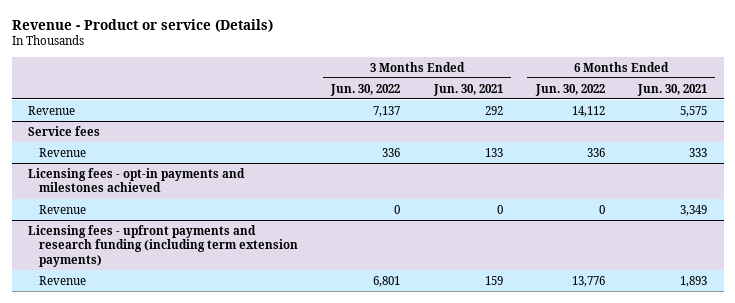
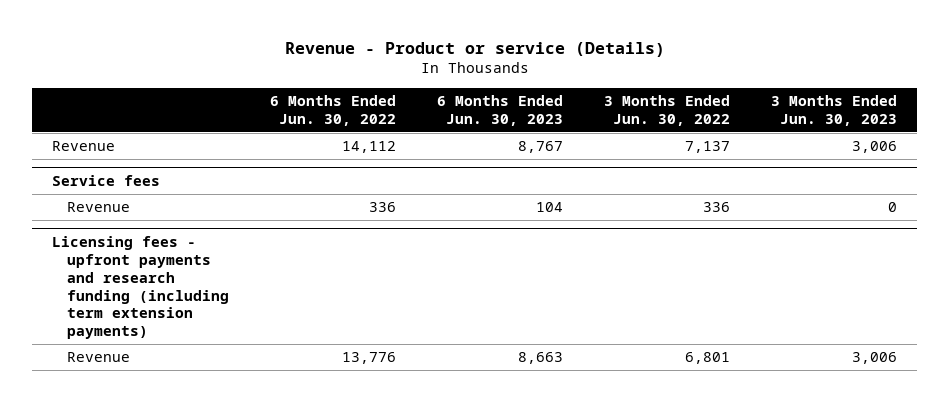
[432,83,503,96] Jun. 30, 2021 -> none
[636,83,707,96] Jun. 30, 2021 -> none
none -> [436,94,563,126] 6 Months Ended Jun. 30, 2023
none -> [770,94,897,126] 3 Months Ended Jun. 30, 2023
[28,167,246,193] Licensing fees - opt-in payments and milestones achieved -> none
[39,204,87,214] Revenue -> none

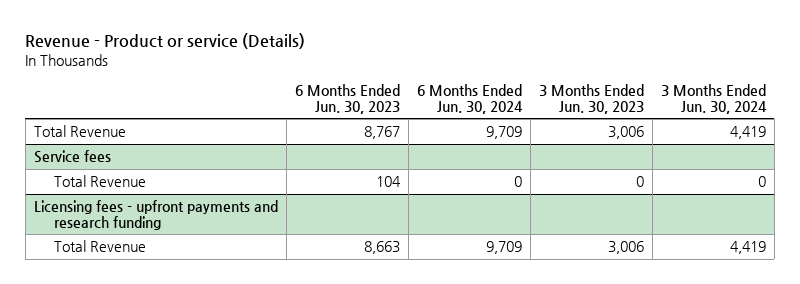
[269,94,396,126] 6 Months Ended Jun. 30, 2022 -> none
[603,94,730,126] 3 Months Ended Jun. 30, 2022 -> none
none -> [416,84,523,114] 6 Months Ended Jun. 30, 2024
none -> [660,84,767,114] 3 Months Ended Jun. 30, 2024
[52,141,116,152] Revenue -> [33,125,126,138] Total Revenue
[66,202,130,213] Revenue -> [53,175,146,188] Total Revenue
[52,236,229,340] Licensing fees - upfront payments and research funding (including term extension payments) -> [33,200,278,230] Licensing fees - upfront payments and research funding
[66,352,130,363] Revenue -> [53,240,146,253] Total Revenue

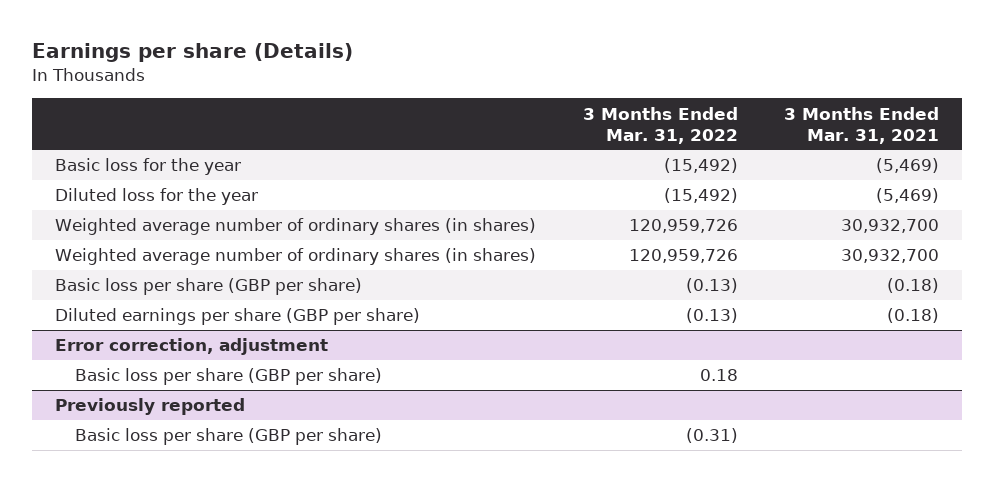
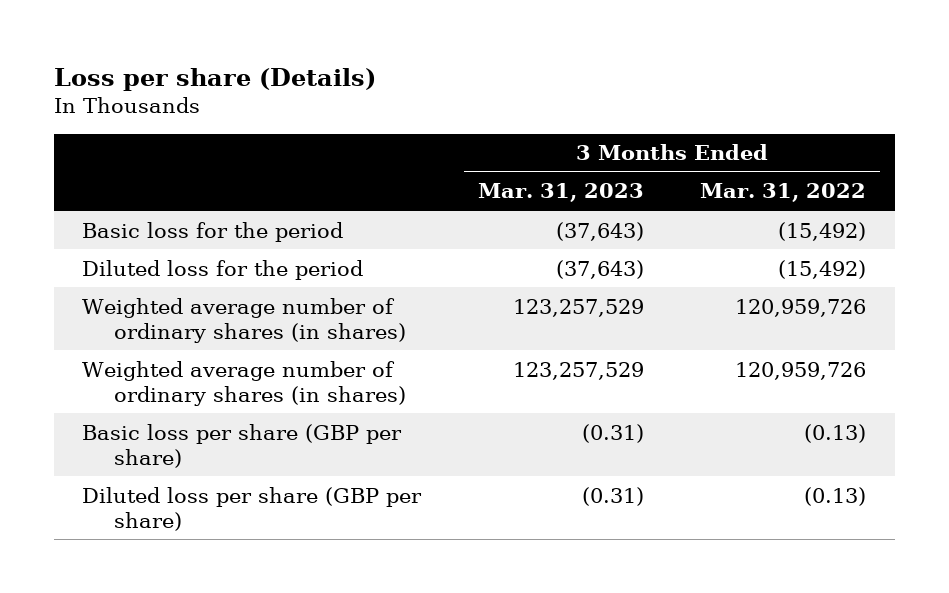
[31,43,353,63] Earnings per share (Details) -> [54,67,377,91] Loss per share (Details)
[784,106,940,144] 3 Months Ended Mar. 31, 2021 -> none
none -> [477,183,644,203] Mar. 31, 2023
[55,158,242,176] Basic loss for the year -> [82,221,344,242] Basic loss for the period
[55,188,259,206] Diluted loss for the year -> [82,259,364,280] Diluted loss for the period
[55,338,329,356] Error correction, adjustment -> none
[75,368,383,386] Basic loss per share (GBP per share) -> none
[55,398,246,416] Previously reported -> none
[75,428,383,446] Basic loss per share (GBP per share) -> none
[55,308,421,326] Diluted earnings per share (GBP per share) -> [82,486,423,531] Diluted loss per share (GBP per share)

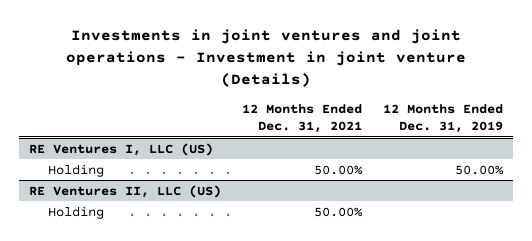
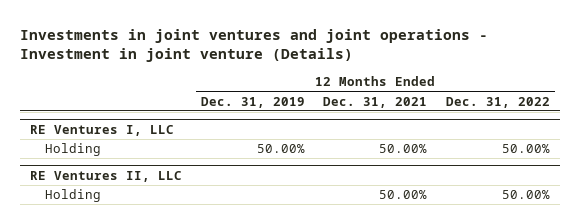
none -> [446,96,551,108] Dec. 31, 2022
[29,142,214,156] RE Ventures I, LLC (US) -> [29,125,174,137] RE Ventures I, LLC
[29,184,222,198] RE Ventures II, LLC (US) -> [29,171,182,183] RE Ventures II, LLC

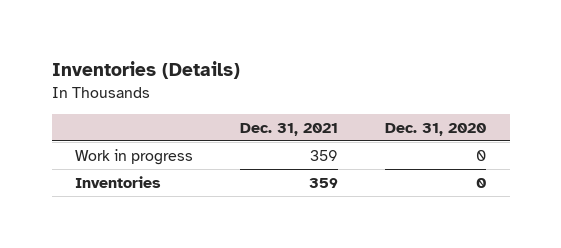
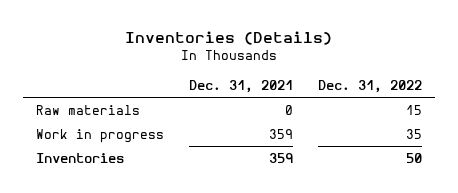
[385,122,487,136] Dec. 31, 2020 -> none
none -> [317,79,422,93] Dec. 31, 2022
none -> [35,105,140,116] Raw materials

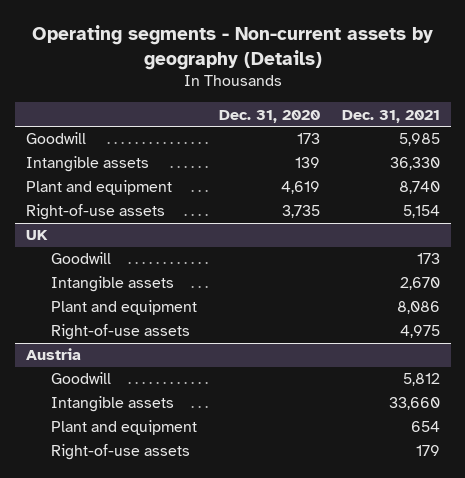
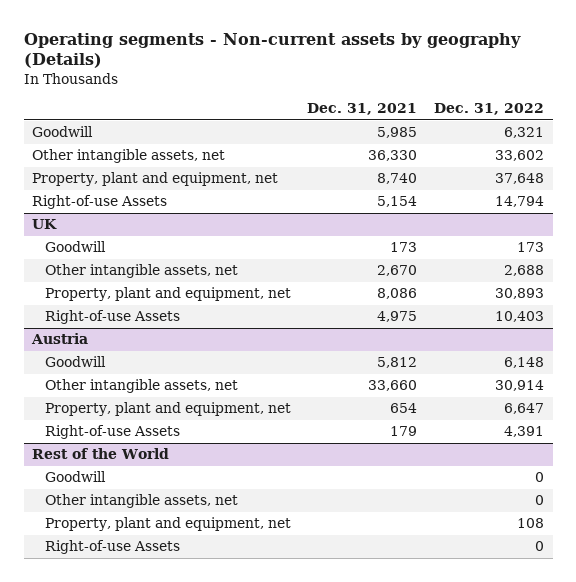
[218,109,320,123] Dec. 31, 2020 -> none
none -> [434,103,545,116] Dec. 31, 2022
[25,156,149,173] Intangible assets -> [32,149,226,164] Other intangible assets, net
[25,180,172,196] Plant and equipment -> [32,172,279,187] Property, plant and equipment, net
[25,204,165,221] Right-of-use assets -> [32,195,168,210] Right-of-use Assets
[51,276,175,293] Intangible assets -> [44,264,238,279] Other intangible assets, net
[51,300,198,316] Plant and equipment -> [44,287,291,302] Property, plant and equipment, net
[51,324,191,341] Right-of-use assets -> [44,310,180,325] Right-of-use Assets
[51,396,175,413] Intangible assets -> [44,379,238,394] Other intangible assets, net
[51,420,198,436] Plant and equipment -> [44,402,291,417] Property, plant and equipment, net
[51,444,191,461] Right-of-use assets -> [44,425,180,440] Right-of-use Assets
none -> [32,448,170,460] Rest of the World
none -> [44,471,106,483] Goodwill
none -> [44,494,238,509] Other intangible assets, net
none -> [44,517,291,532] Property, plant and equipment, net
none -> [44,540,180,555] Right-of-use Assets

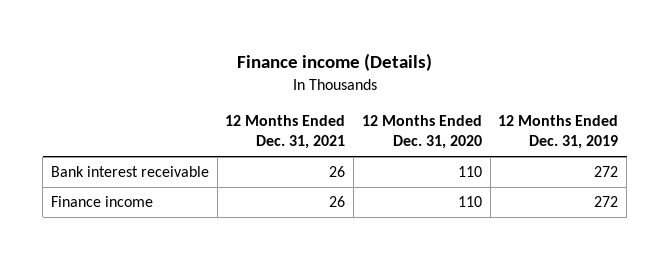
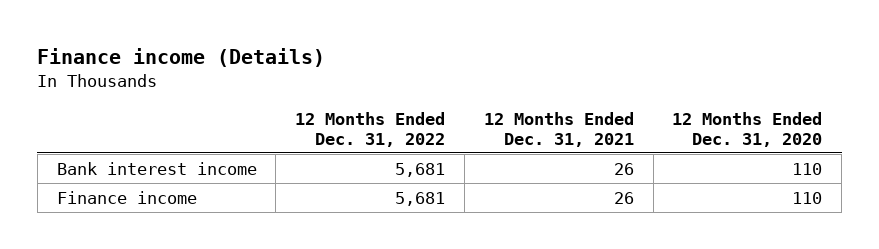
[498,115,619,150] 12 Months Ended Dec. 31, 2019 -> none
none -> [295,111,446,147] 12 Months Ended Dec. 31, 2022
[50,166,209,178] Bank interest receivable -> [56,161,257,175] Bank interest income

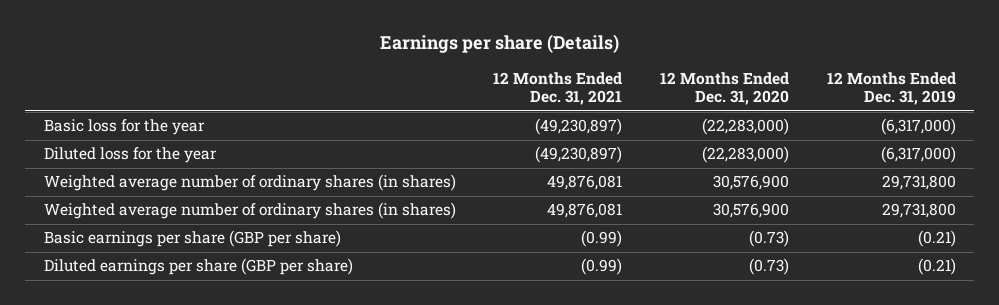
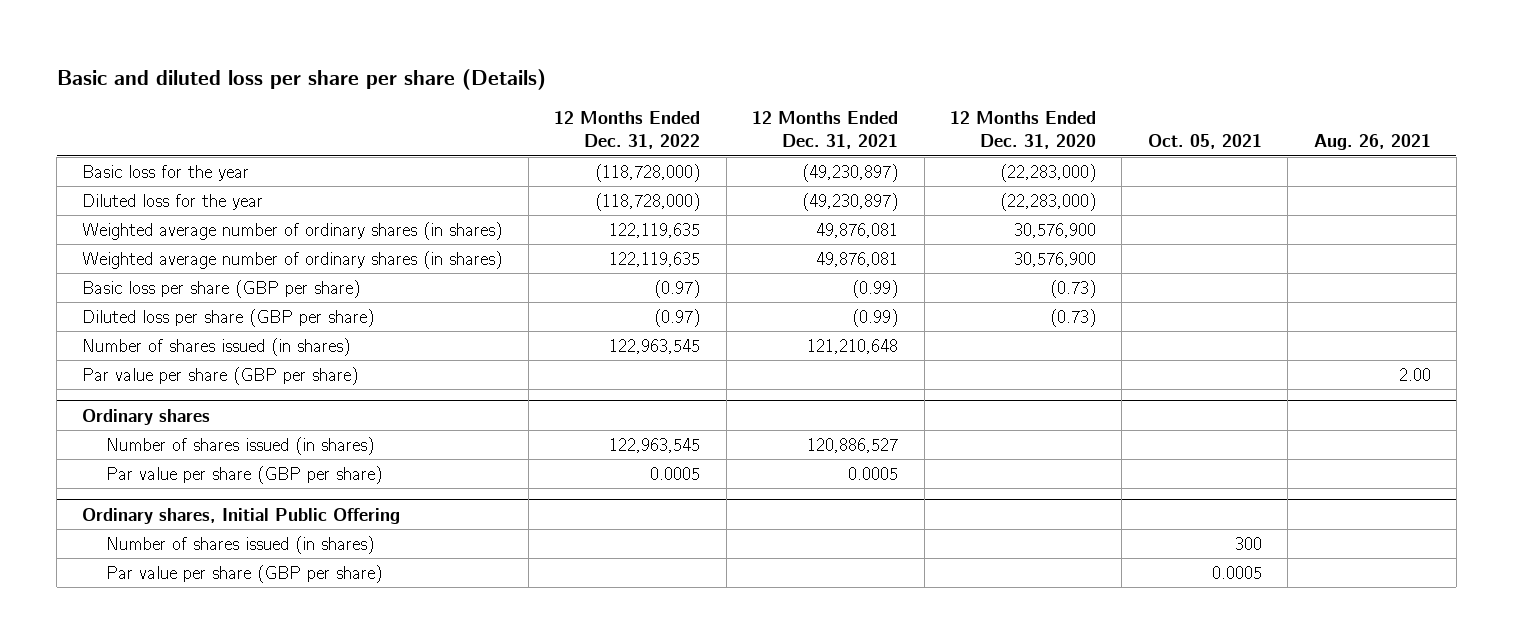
[379,33,619,53] Earnings per share (Details) -> [56,68,546,90] Basic and diluted loss per share per share (Details)
[826,72,956,106] 12 Months Ended Dec. 31, 2019 -> none
none -> [554,110,701,150] 12 Months Ended Dec. 31, 2022
none -> [1147,134,1262,150] Oct. 05, 2021
none -> [1313,134,1431,151] Aug. 26, 2021
[43,230,341,248] Basic earnings per share (GBP per share) -> [82,280,361,299] Basic loss per share (GBP per share)
[43,258,353,276] Diluted earnings per share (GBP per share) -> [82,309,375,328] Diluted loss per share (GBP per share)
none -> [82,338,351,357] Number of shares issued (in shares)
none -> [82,367,359,386] Par value per share (GBP per share)
none -> [82,408,211,425] Ordinary shares
none -> [105,437,374,456] Number of shares issued (in shares)
none -> [105,466,382,485] Par value per share (GBP per share)
none -> [82,507,401,524] Ordinary shares, Initial Public Offering
none -> [105,536,374,555] Number of shares issued (in shares)
none -> [105,565,382,584] Par value per share (GBP per share)

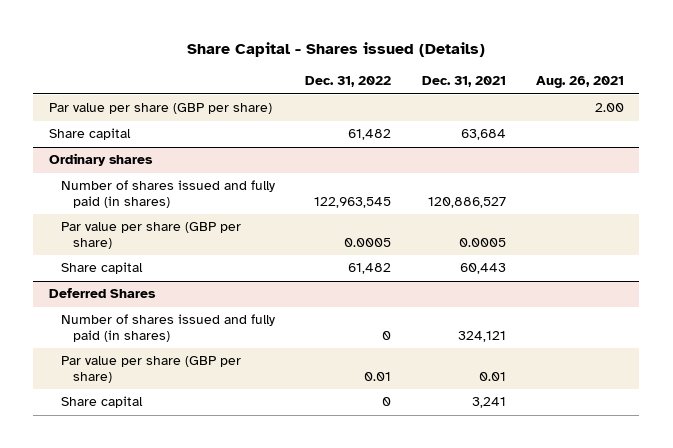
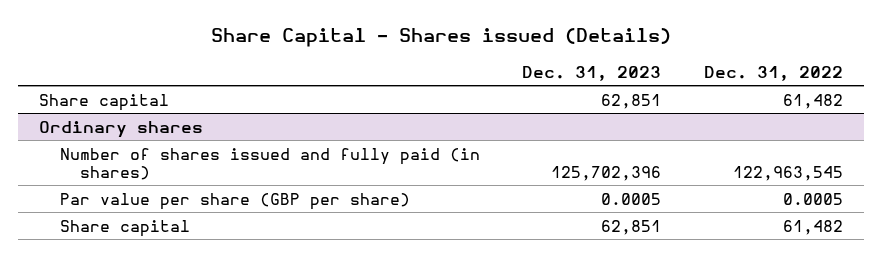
[421,76,506,88] Dec. 31, 2021 -> none
[535,76,624,89] Aug. 26, 2021 -> none
none -> [522,65,662,81] Dec. 31, 2023
[48,103,272,115] Par value per share (GBP per share) -> none
[48,288,156,299] Deferred Shares -> none
[60,314,275,343] Number of shares issued and fully paid (in shares) -> none
[60,356,241,384] Par value per share (GBP per share) -> none
[60,396,143,409] Share capital -> none

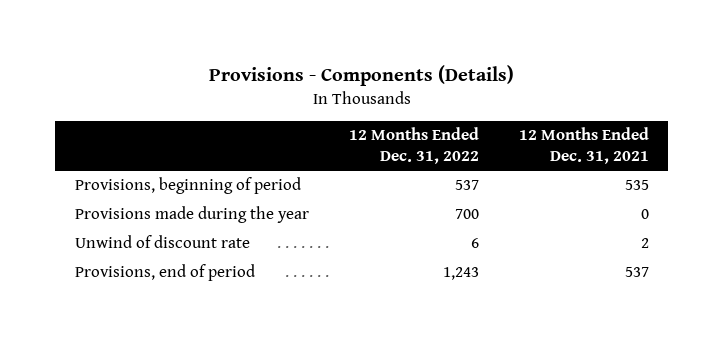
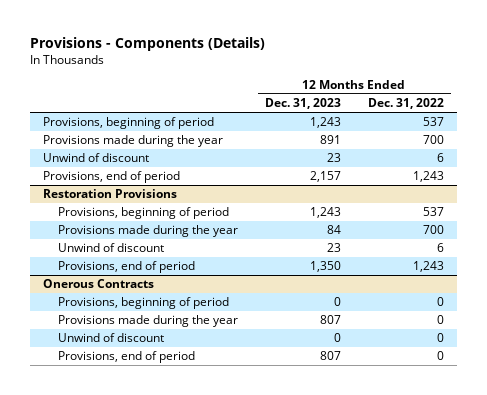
[518,127,649,164] 12 Months Ended Dec. 31, 2021 -> none
none -> [264,98,341,110] Dec. 31, 2023
[75,235,251,249] Unwind of discount rate -> [43,153,150,163] Unwind of discount
none -> [43,189,178,199] Restoration Provisions
none -> [57,207,229,220] Provisions, beginning of period
none -> [57,225,238,238] Provisions made during the year
none -> [57,243,164,253] Unwind of discount
none -> [57,261,195,274] Provisions, end of period
none -> [43,279,155,289] Onerous Contracts
none -> [57,297,229,310] Provisions, beginning of period
none -> [57,315,238,328] Provisions made during the year
none -> [57,333,164,343] Unwind of discount
none -> [57,351,195,364] Provisions, end of period

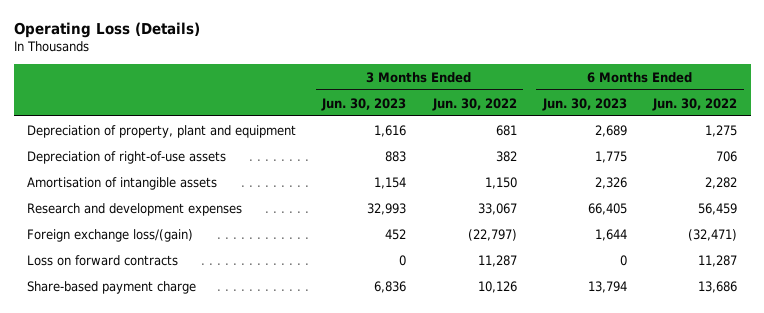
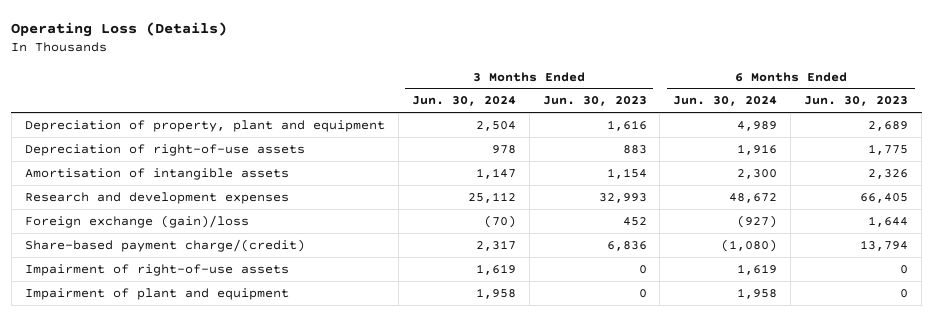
[431,97,517,111] Jun. 30, 2022 -> none
[652,97,738,111] Jun. 30, 2022 -> none
none -> [411,96,516,107] Jun. 30, 2024
none -> [673,96,778,107] Jun. 30, 2024
[26,254,178,266] Loss on forward contracts -> none
[26,228,193,242] Foreign exchange loss/(gain) -> [24,214,249,228] Foreign exchange (gain)/loss
[26,280,196,294] Share-based payment charge -> [24,238,305,252] Share-based payment charge/(credit)
none -> [24,263,289,276] Impairment of right-of-use assets
none -> [24,287,289,300] Impairment of plant and equipment

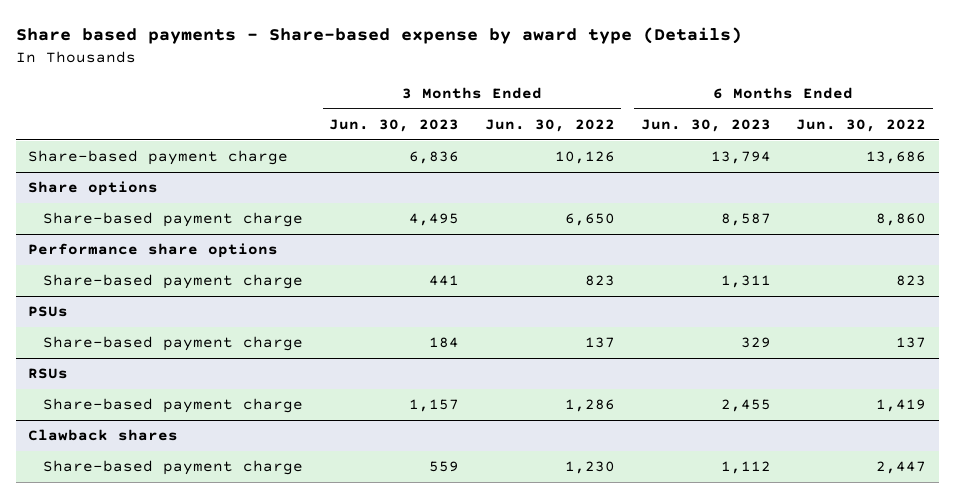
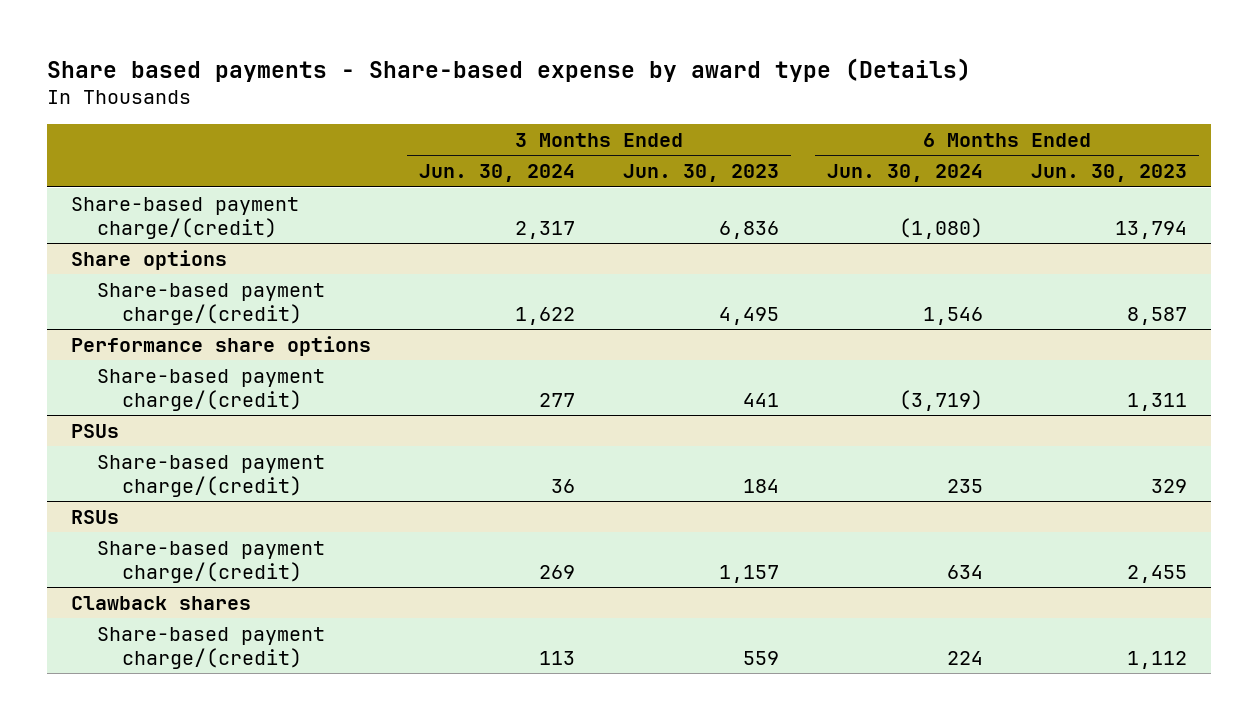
[484,118,615,132] Jun. 30, 2022 -> none
[796,118,927,132] Jun. 30, 2022 -> none
none -> [419,163,576,182] Jun. 30, 2024
none -> [827,163,984,182] Jun. 30, 2024
[28,150,289,166] Share-based payment charge -> [71,196,300,239] Share-based payment charge/(credit)
[43,212,304,228] Share-based payment charge -> [96,282,325,325] Share-based payment charge/(credit)
[43,274,304,290] Share-based payment charge -> [96,368,325,411] Share-based payment charge/(credit)
[43,336,304,352] Share-based payment charge -> [96,454,325,497] Share-based payment charge/(credit)
[43,398,304,414] Share-based payment charge -> [96,540,325,583] Share-based payment charge/(credit)
[43,460,304,476] Share-based payment charge -> [96,626,325,669] Share-based payment charge/(credit)

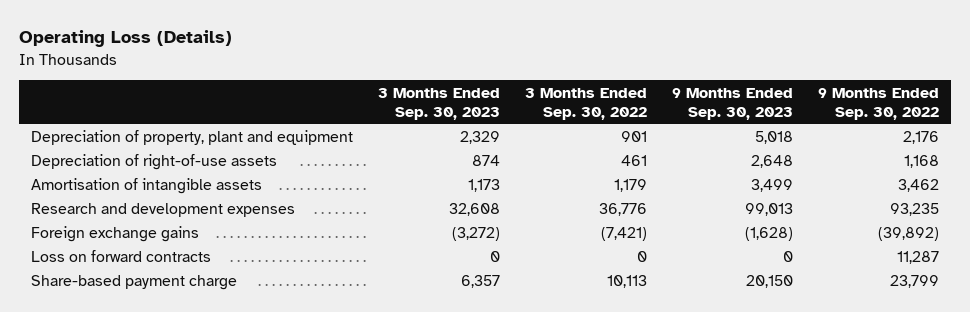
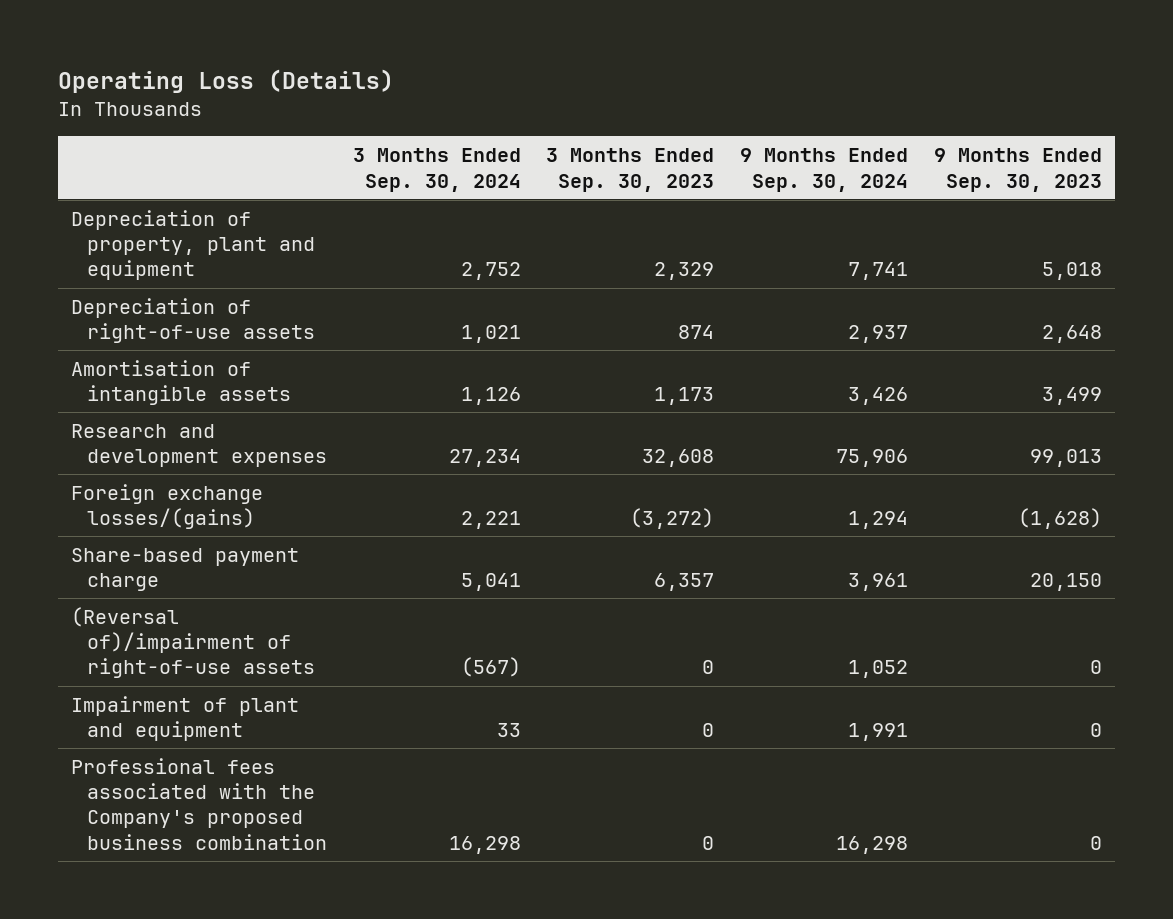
[525,87,648,120] 3 Months Ended Sep. 30, 2022 -> none
[817,87,939,120] 9 Months Ended Sep. 30, 2022 -> none
none -> [352,148,521,192] 3 Months Ended Sep. 30, 2024
none -> [740,148,909,192] 9 Months Ended Sep. 30, 2024
[31,250,212,263] Loss on forward contracts -> none
[31,226,200,243] Foreign exchange gains -> [71,483,264,530] Foreign exchange losses/(gains)
none -> [71,606,315,679] (Reversal of)/impairment of right-of-use assets
none -> [71,695,300,742] Impairment of plant and equipment
none -> [71,757,327,850] Professional fees associated with the Company's proposed business combination

